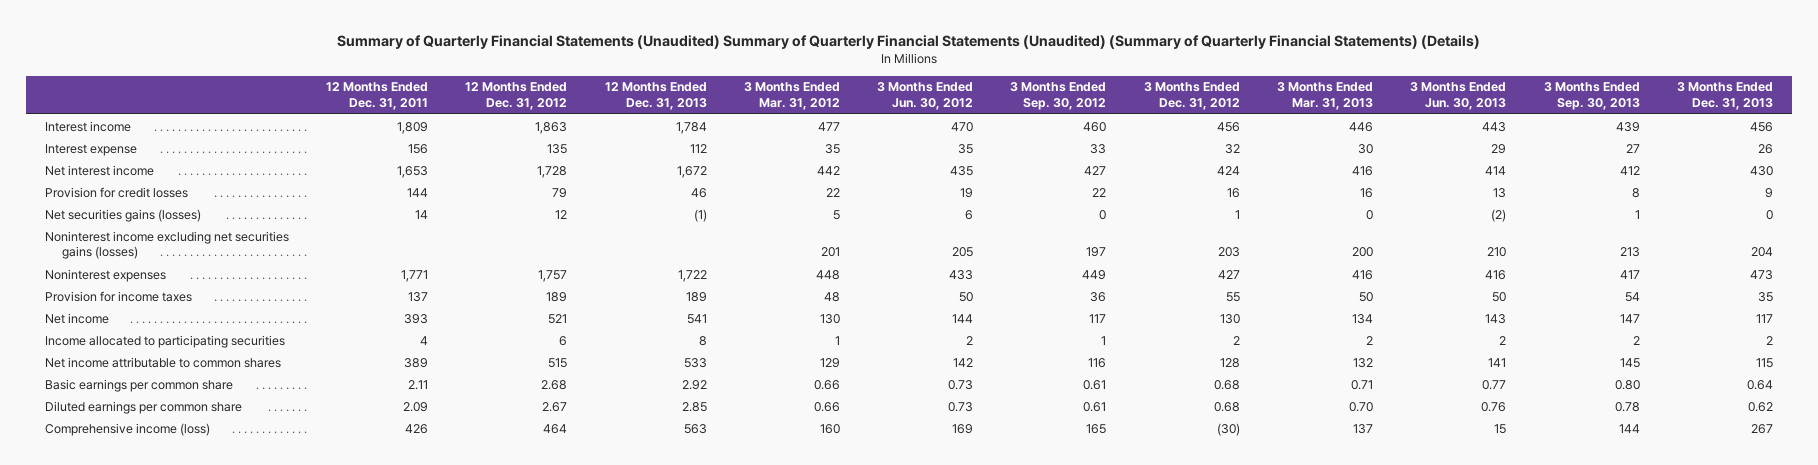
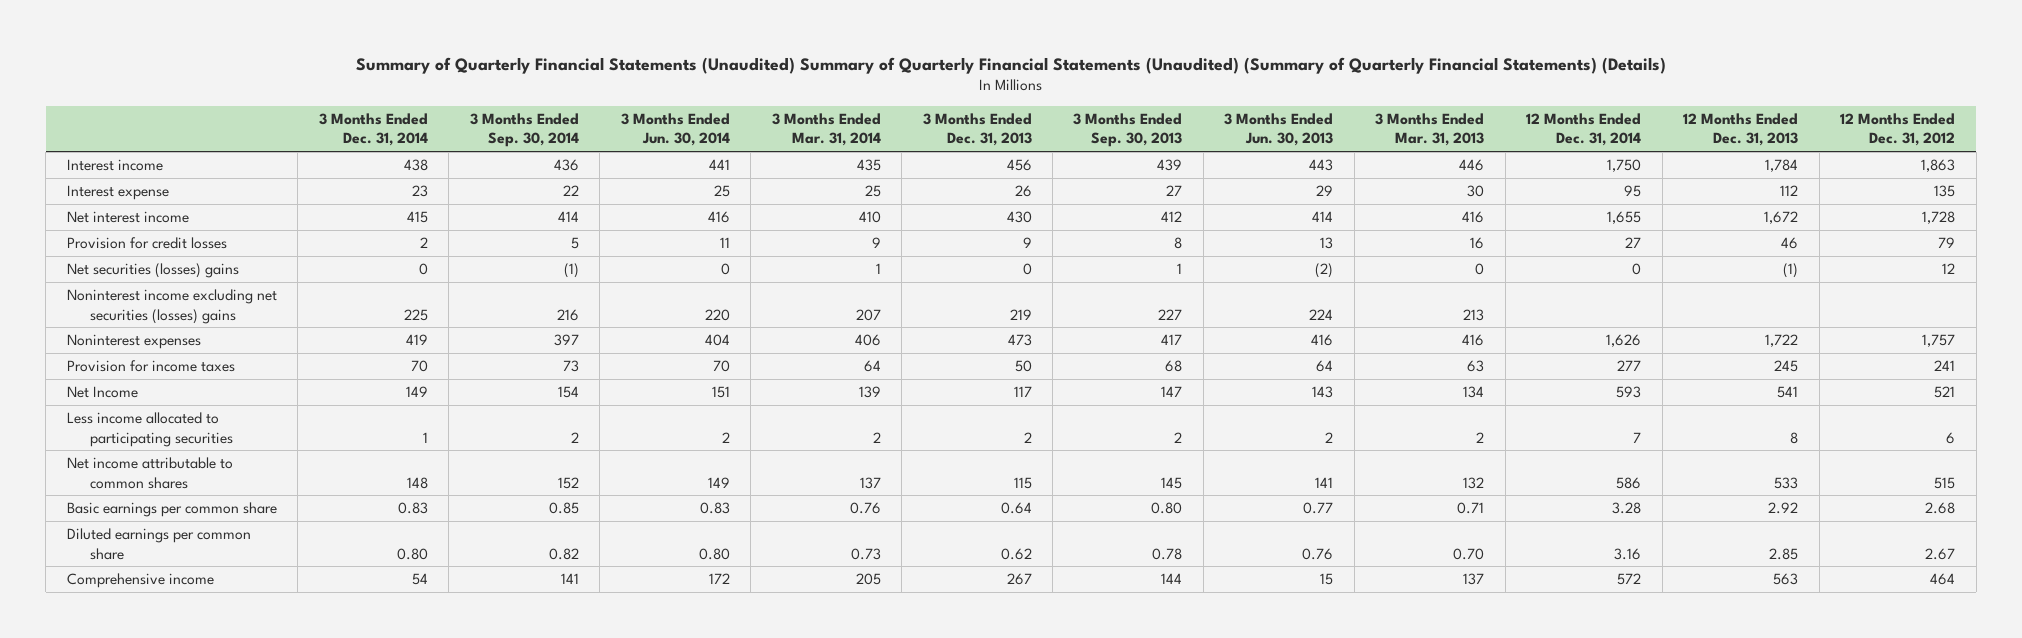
[325,82,428,111] 12 Months Ended Dec. 31, 2011 -> none
[743,82,840,111] 3 Months Ended Mar. 31, 2012 -> none
[877,82,974,111] 3 Months Ended Jun. 30, 2012 -> none
[1010,82,1107,111] 3 Months Ended Sep. 30, 2012 -> none
[1143,82,1240,111] 3 Months Ended Dec. 31, 2012 -> none
none -> [318,112,428,147] 3 Months Ended Dec. 31, 2014
none -> [469,112,579,148] 3 Months Ended Sep. 30, 2014
none -> [620,112,730,147] 3 Months Ended Jun. 30, 2014
none -> [771,112,881,147] 3 Months Ended Mar. 31, 2014
none -> [1526,112,1642,147] 12 Months Ended Dec. 31, 2014
[44,208,201,222] Net securities gains (losses) -> [66,262,239,278] Net securities (losses) gains
[44,230,289,260] Noninterest income excluding net securities gains (losses) -> [66,288,277,324] Noninterest income excluding net securities (losses) gains
[1352,247,1374,258] 200 -> [1463,308,1485,321] 213
[1487,247,1507,258] 210 -> [1309,308,1334,320] 224
[1619,247,1640,258] 213 -> [1158,308,1183,320] 227
[1750,247,1773,258] 204 -> [1009,308,1032,320] 219
[546,291,568,302] 189 -> [1934,359,1956,371] 241
[685,291,707,302] 189 -> [1774,359,1799,372] 245
[1359,291,1374,302] 50 -> [1467,359,1485,372] 63
[1492,291,1507,302] 50 -> [1316,359,1334,372] 64
[1624,291,1640,302] 54 -> [1165,359,1183,372] 68
[1757,291,1773,302] 35 -> [1014,359,1032,372] 50
[44,312,109,324] Net income -> [66,385,138,398] Net Income
[44,334,285,348] Income allocated to participating securities -> [66,411,234,447] Less income allocated to participating securities
[44,422,210,436] Comprehensive income (loss) -> [66,572,214,588] Comprehensive income

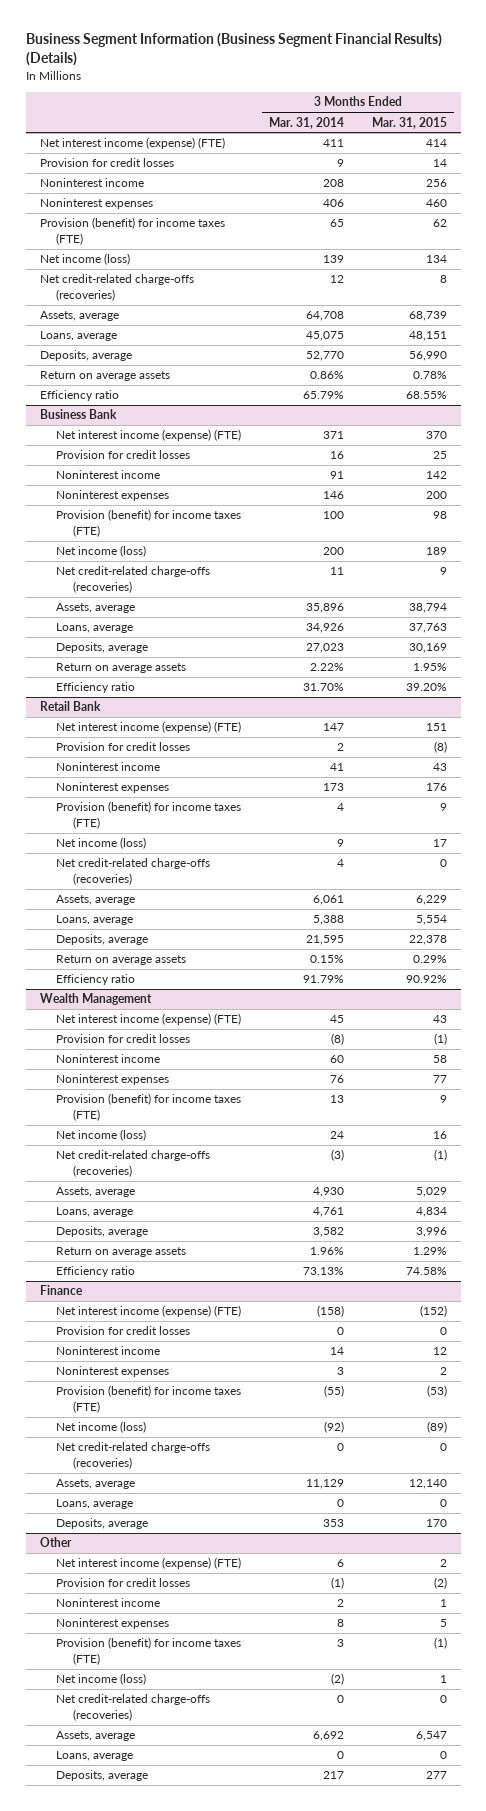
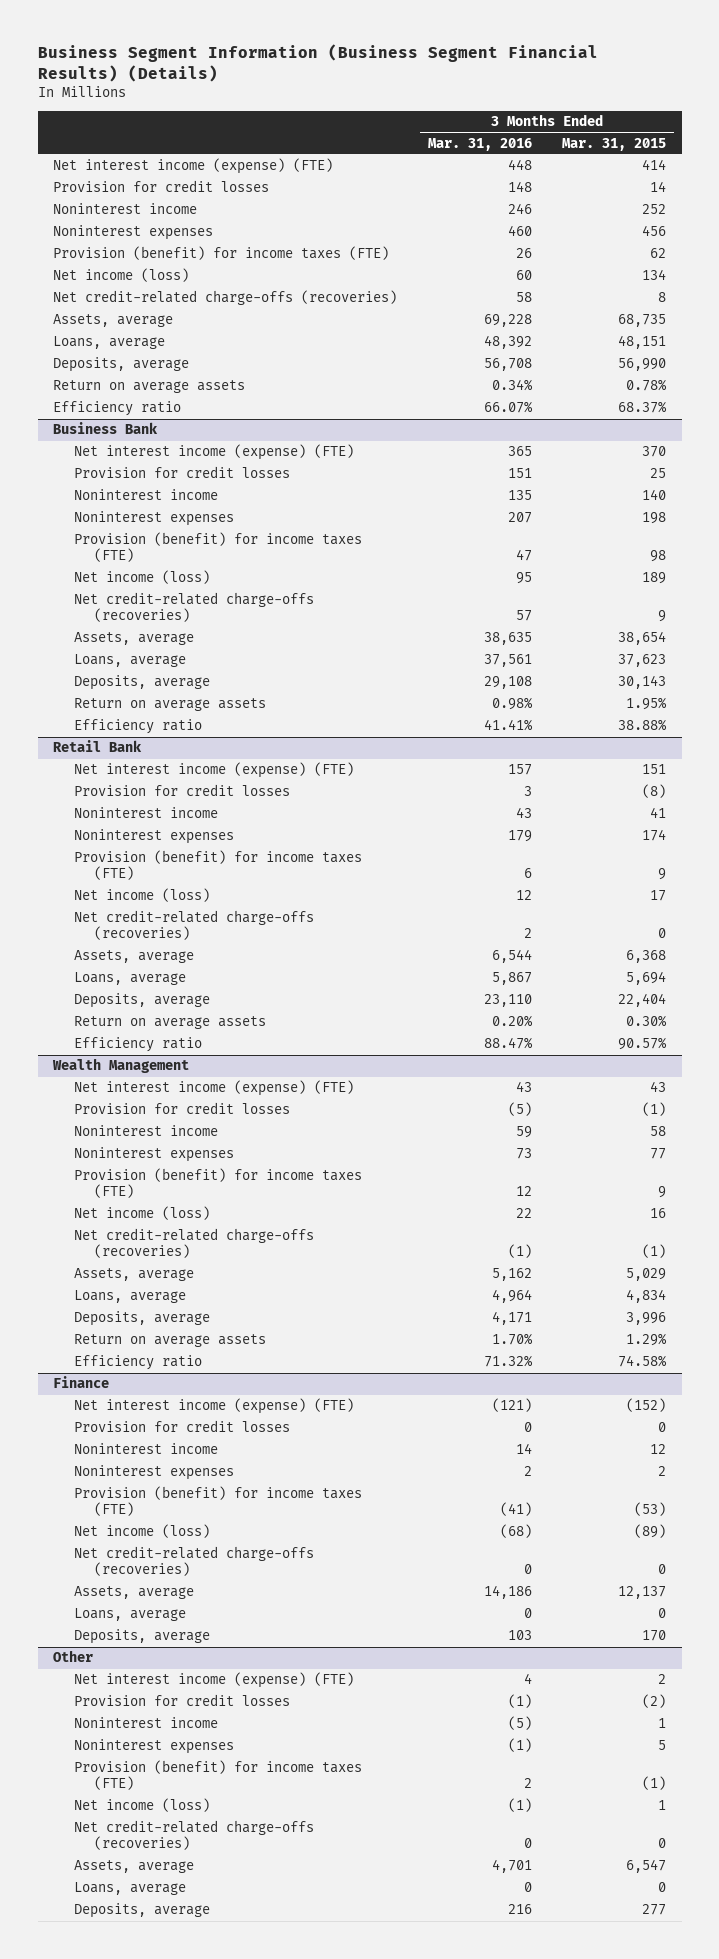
[268,116,344,129] Mar. 31, 2014 -> none
none -> [427,137,532,151] Mar. 31, 2016
[425,179,447,188] 256 -> [642,204,667,215] 252
[425,199,447,208] 460 -> [642,225,667,237] 456
[408,311,447,322] 68,739 -> [618,314,667,328] 68,735
[405,391,447,400] 68.55% -> [618,401,668,414] 68.37%
[425,471,447,480] 142 -> [642,489,667,501] 140
[425,491,447,500] 200 -> [642,512,667,525] 198
[408,603,447,614] 38,794 -> [618,631,667,646] 38,654
[408,623,447,634] 37,763 -> [618,654,667,668] 37,623
[408,643,447,654] 30,169 -> [618,675,667,690] 30,143
[405,683,447,692] 39.20% -> [618,719,668,732] 38.88%
[432,763,447,772] 43 -> [650,807,667,819] 41
[425,783,447,792] 176 -> [642,829,667,842] 174
[415,895,447,906] 6,229 -> [626,950,667,964] 6,368
[415,915,447,926] 5,554 -> [626,971,667,986] 5,694
[408,935,447,946] 22,378 -> [618,993,667,1008] 22,404
[412,955,447,964] 0.29% -> [626,1015,668,1028] 0.30%
[405,975,447,984] 90.92% -> [618,1037,668,1051] 90.57%
[408,1479,447,1490] 12,140 -> [618,1586,667,1600] 12,137

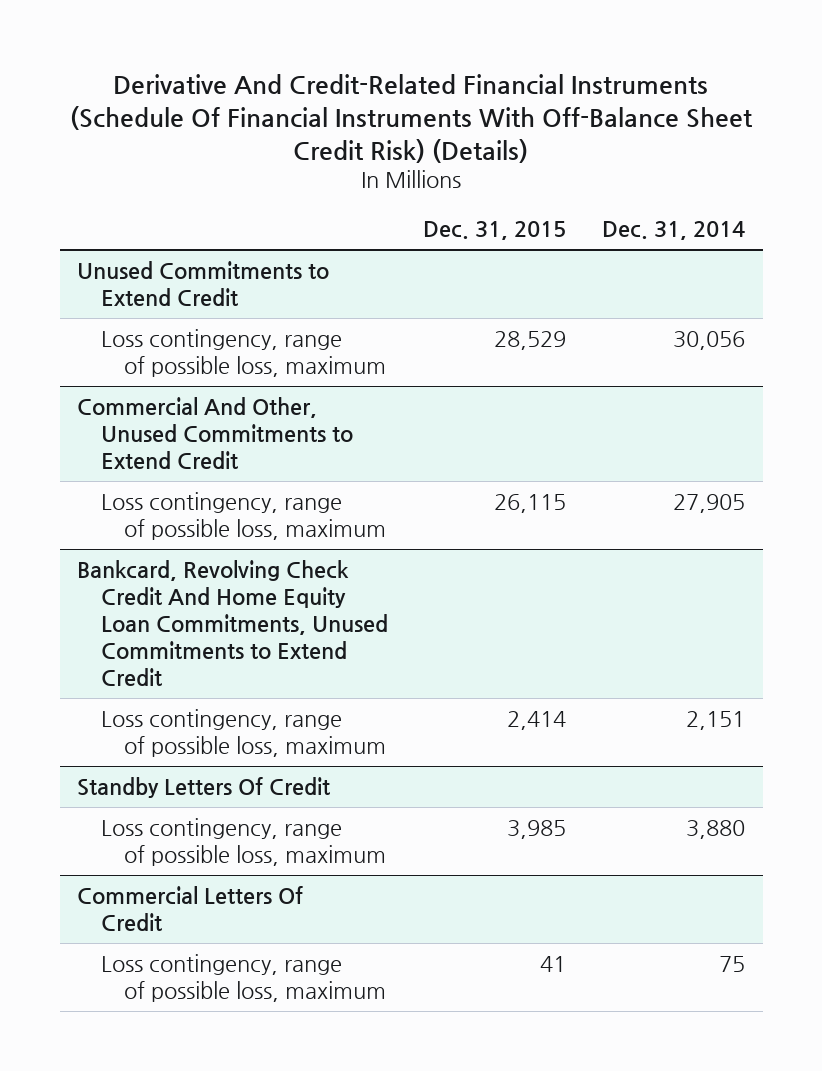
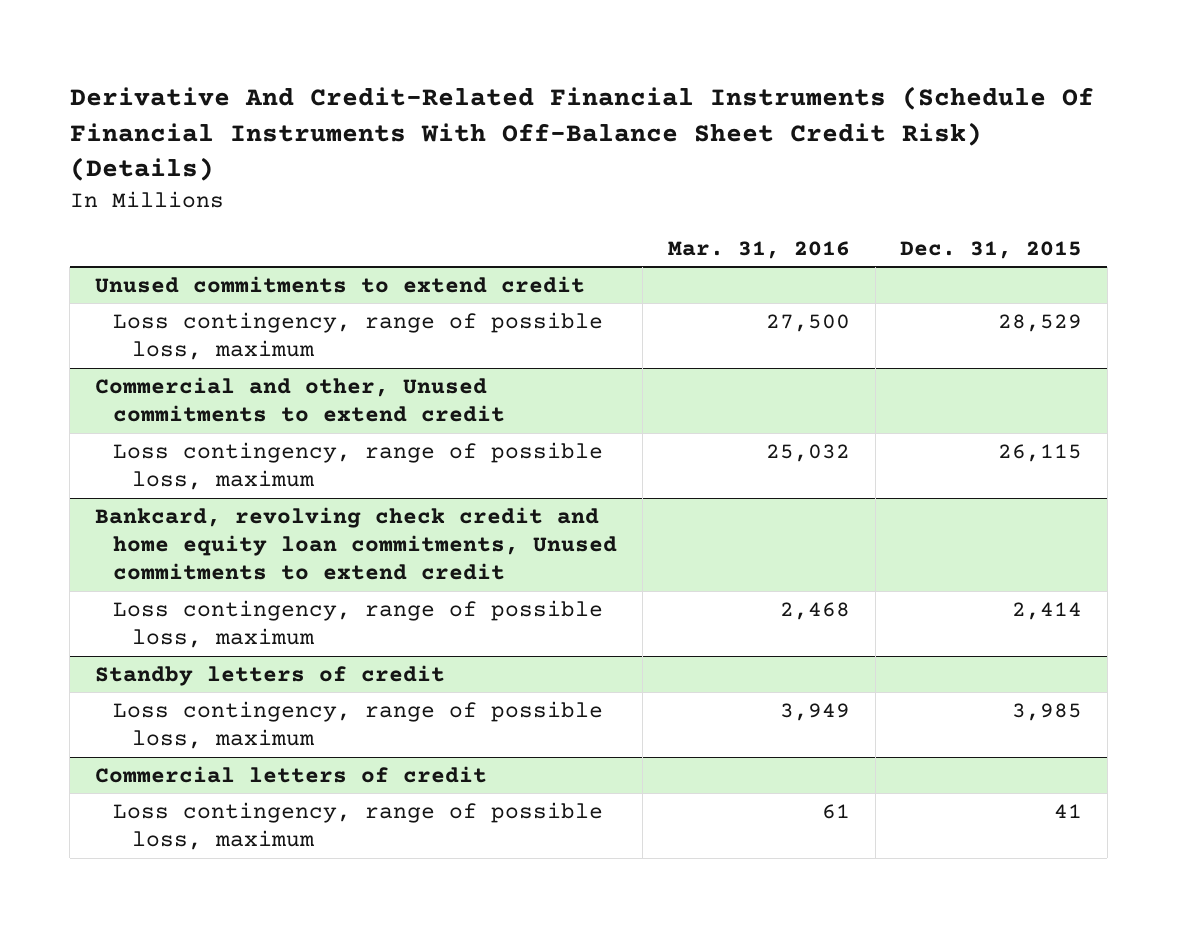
[601,221,745,241] Dec. 31, 2014 -> none
none -> [667,240,850,259] Mar. 31, 2016
[77,260,330,306] Unused Commitments to Extend Credit -> [94,275,585,293] Unused commitments to extend credit
[77,396,353,469] Commercial And Other, Unused Commitments to Extend Credit -> [94,376,506,423] Commercial and other, Unused commitments to extend credit
[77,559,388,687] Bankcard, Revolving Check Credit And Home Equity Loan Commitments, Unused Commitments to Extend Credit -> [94,506,618,581] Bankcard, revolving check credit and home equity loan commitments, Unused commitments to extend credit
[77,776,331,798] Standby Letters Of Credit -> [94,664,445,686] Standby letters of credit
[77,885,304,931] Commercial Letters Of Credit -> [94,765,487,783] Commercial letters of credit

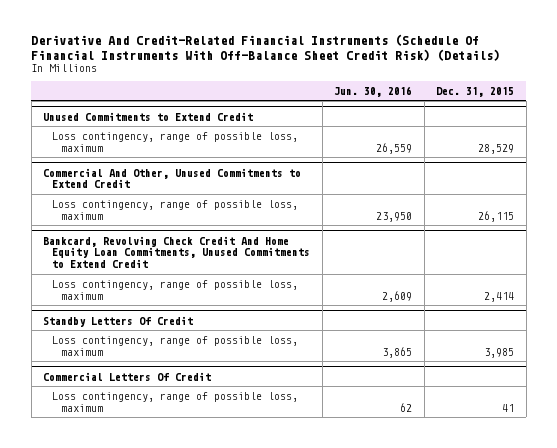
[667,240,850,259] Mar. 31, 2016 -> none
none -> [334,85,413,97] Jun. 30, 2016
[94,275,585,293] Unused commitments to extend credit -> [43,111,254,121] Unused Commitments to Extend Credit
[94,376,506,423] Commercial and other, Unused commitments to extend credit -> [43,167,302,189] Commercial And Other, Unused Commitments to Extend Credit
[94,506,618,581] Bankcard, revolving check credit and home equity loan commitments, Unused commitments to extend credit -> [43,235,310,269] Bankcard, Revolving Check Credit And Home Equity Loan Commitments, Unused Commitments to Extend Credit
[94,664,445,686] Standby letters of credit -> [43,315,194,327] Standby Letters Of Credit
[94,765,487,783] Commercial letters of credit -> [43,371,212,381] Commercial Letters Of Credit

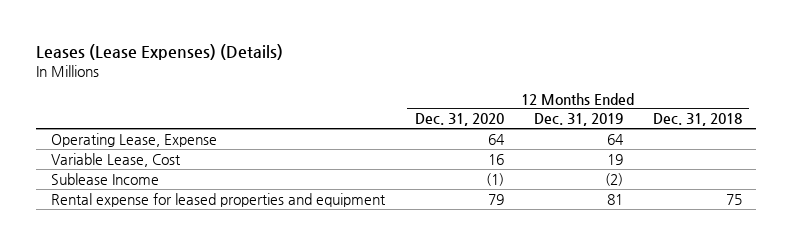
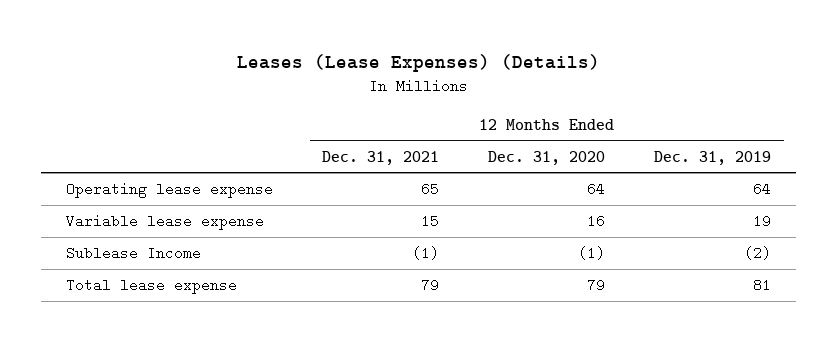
[652,113,742,127] Dec. 31, 2018 -> none
none -> [322,150,440,165] Dec. 31, 2021
[50,132,217,147] Operating Lease, Expense -> [65,182,273,199] Operating lease expense
[50,152,181,167] Variable Lease, Cost -> [65,214,264,231] Variable lease expense
[50,192,386,207] Rental expense for leased properties and equipment -> [65,278,237,295] Total lease expense

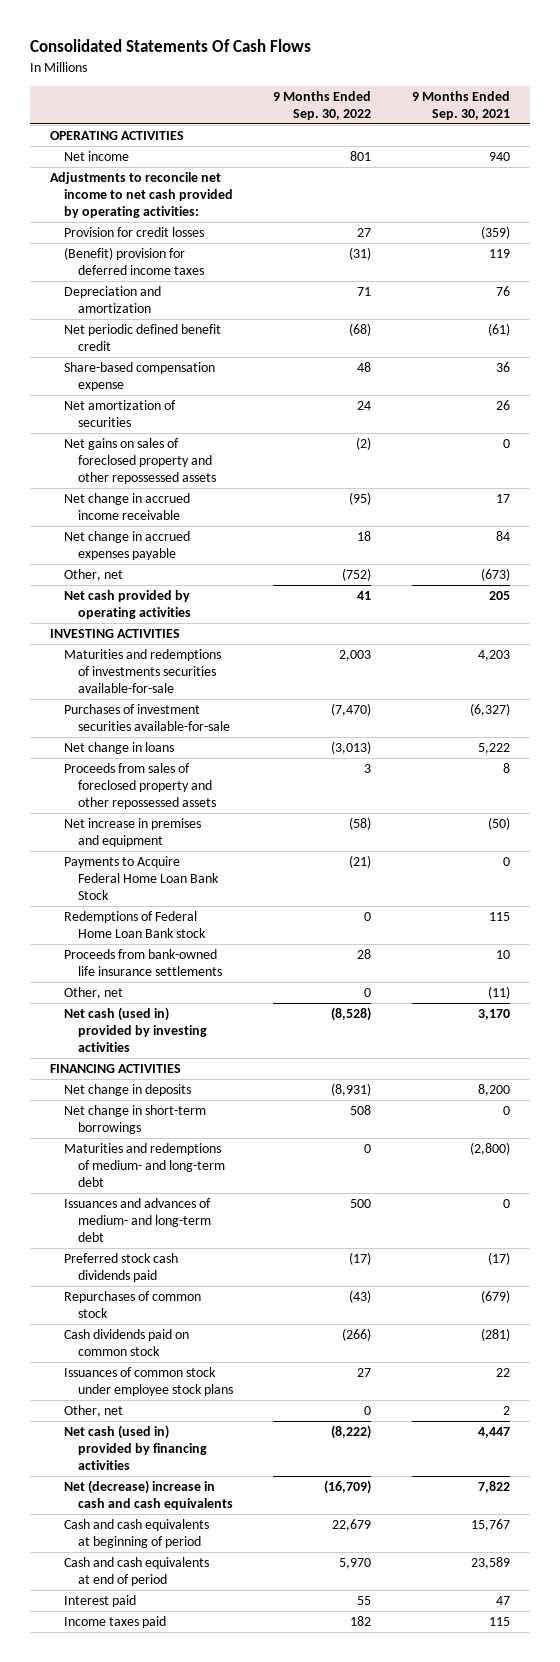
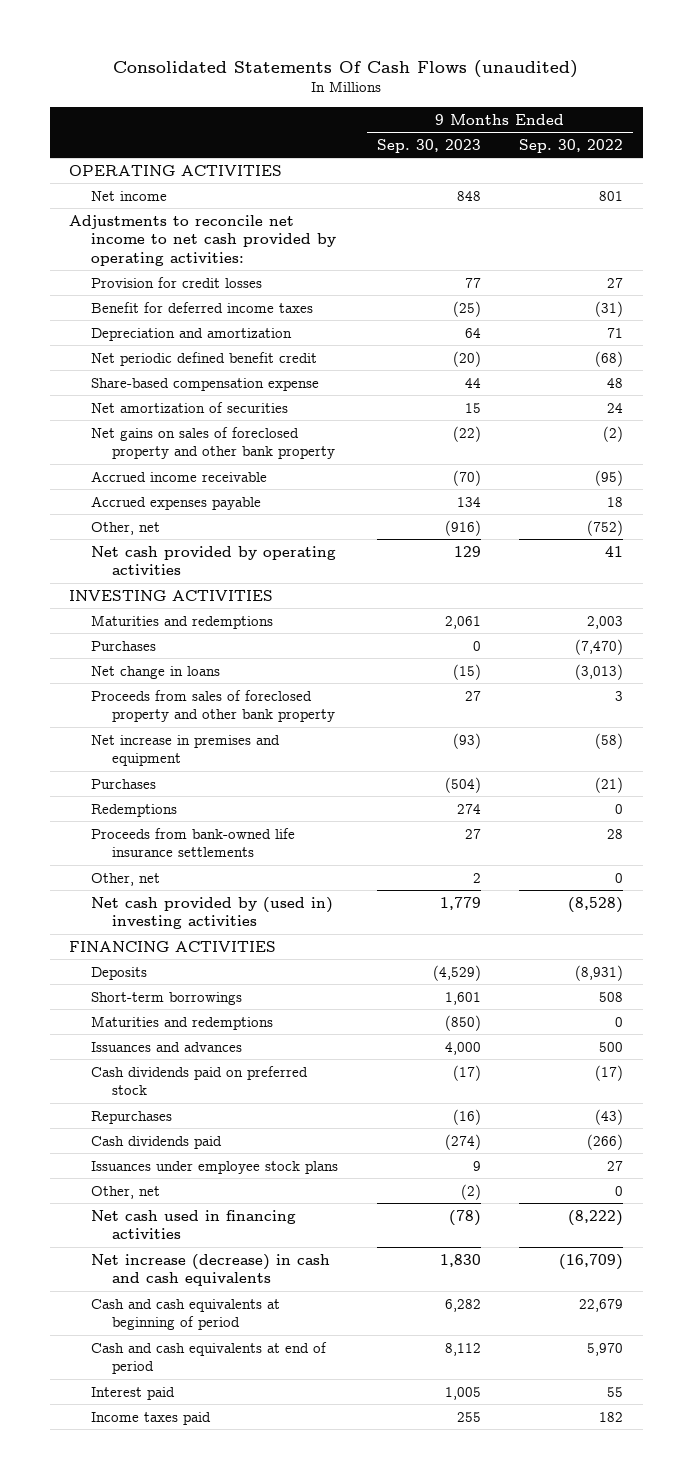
[30,39,312,53] Consolidated Statements Of Cash Flows -> [113,59,579,78] Consolidated Statements Of Cash Flows (unaudited)
[411,90,510,120] 9 Months Ended Sep. 30, 2021 -> none
none -> [376,138,481,153] Sep. 30, 2023
[64,247,204,276] (Benefit) provision for deferred income taxes -> [90,301,313,313] Benefit for deferred income taxes
[64,438,216,485] Net gains on sales of foreclosed property and other repossessed assets -> [90,426,336,460] Net gains on sales of foreclosed property and other bank property
[64,493,191,521] Net change in accrued income receivable -> [90,470,267,482] Accrued income receivable
[64,531,191,561] Net change in accrued expenses payable -> [90,495,261,510] Accrued expenses payable
[64,649,222,694] Maturities and redemptions of investments securities available-for-sale -> [90,614,273,629] Maturities and redemptions
[64,704,230,732] Purchases of investment securities available-for-sale -> [90,640,156,651] Purchases
[64,763,216,810] Proceeds from sales of foreclosed property and other repossessed assets -> [90,689,336,723] Proceeds from sales of foreclosed property and other bank property
[64,911,206,939] Redemptions of Federal Home Loan Bank stock -> none
[64,856,219,901] Payments to Acquire Federal Home Loan Bank Stock -> [90,778,156,789] Purchases
none -> [90,803,177,817] Redemptions
[64,1007,207,1053] Net cash (used in) provided by investing activities -> [90,896,333,930] Net cash provided by (used in) investing activities
[64,1084,192,1097] Net change in deposits -> [90,966,147,980] Deposits
[64,1105,207,1135] Net change in short-term borrowings -> [90,991,242,1005] Short-term borrowings
[64,1143,225,1188] Maturities and redemptions of medium- and long-term debt -> [90,1015,273,1030] Maturities and redemptions
[64,1198,212,1243] Issuances and advances of medium- and long-term debt -> [90,1041,242,1052] Issuances and advances
[64,1253,179,1283] Preferred stock cash dividends paid -> [90,1065,308,1096] Cash dividends paid on preferred stock
[64,1291,202,1319] Repurchases of common stock -> [90,1110,172,1124] Repurchases
[64,1329,190,1357] Cash dividends paid on common stock -> [90,1135,222,1149] Cash dividends paid
[64,1367,233,1397] Issuances of common stock under employee stock plans -> [90,1160,338,1174] Issuances under employee stock plans
[64,1425,207,1471] Net cash (used in) provided by financing activities -> [90,1209,296,1240] Net cash used in financing activities
[64,1480,233,1511] Net (decrease) increase in cash and cash equivalents -> [90,1253,330,1287] Net increase (decrease) in cash and cash equivalents

